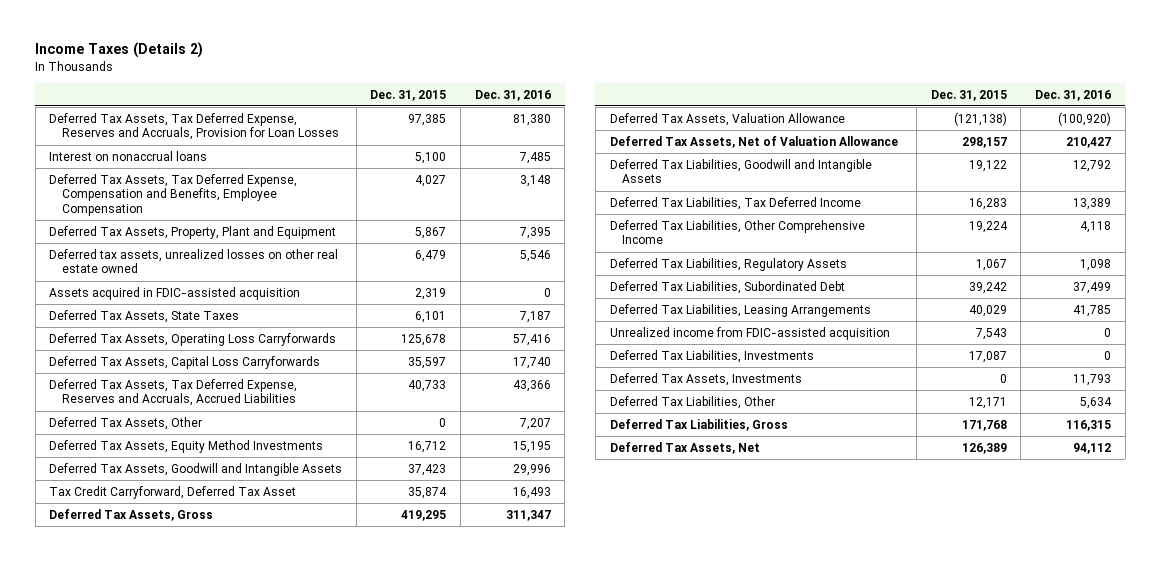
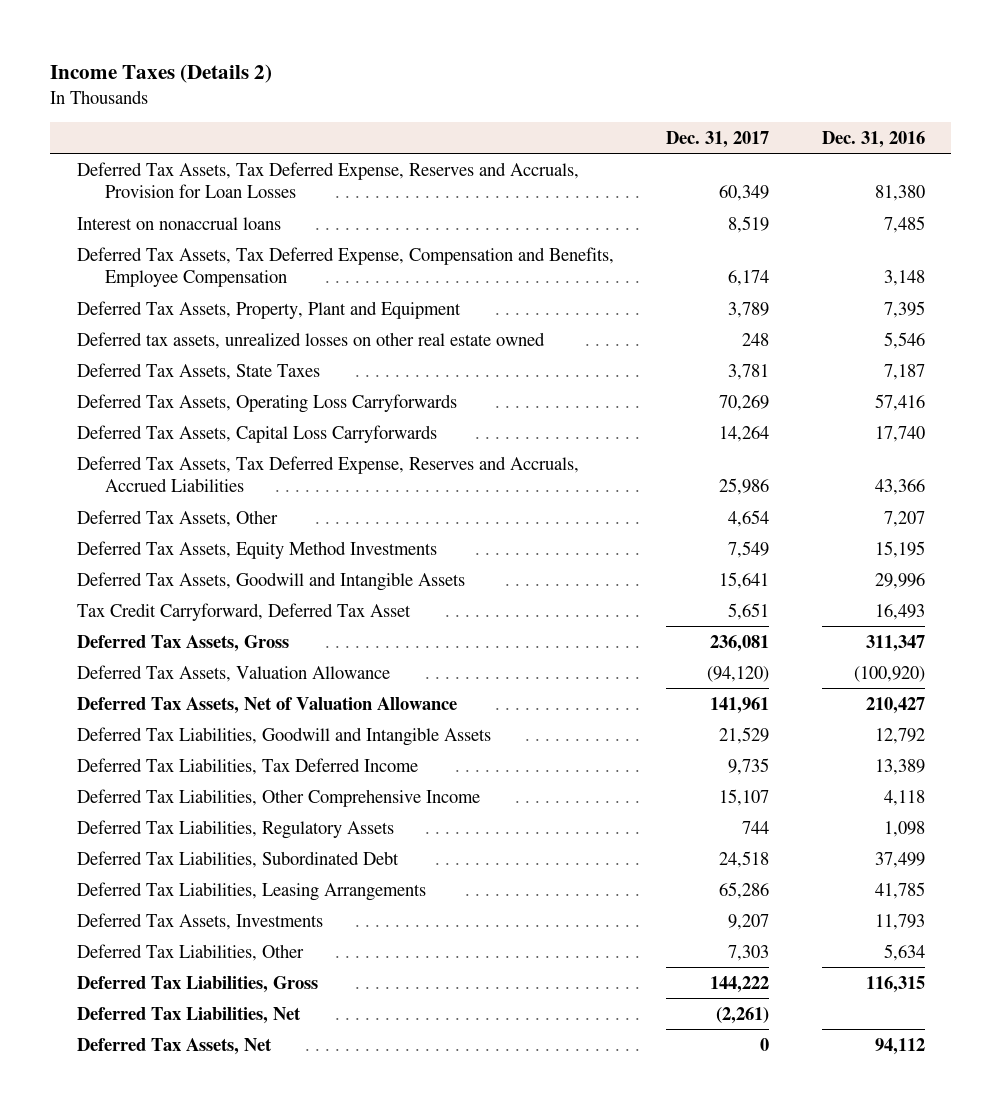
[370,89,447,101] Dec. 31, 2015 -> none
none -> [666,130,770,148] Dec. 31, 2017
[49,286,301,300] Assets acquired in FDIC-assisted acquisition -> none
[609,326,890,340] Unrealized income from FDIC-assisted acquisition -> none
[609,349,814,363] Deferred Tax Liabilities, Investments -> none
none -> [76,1006,301,1024] Deferred Tax Liabilities, Net

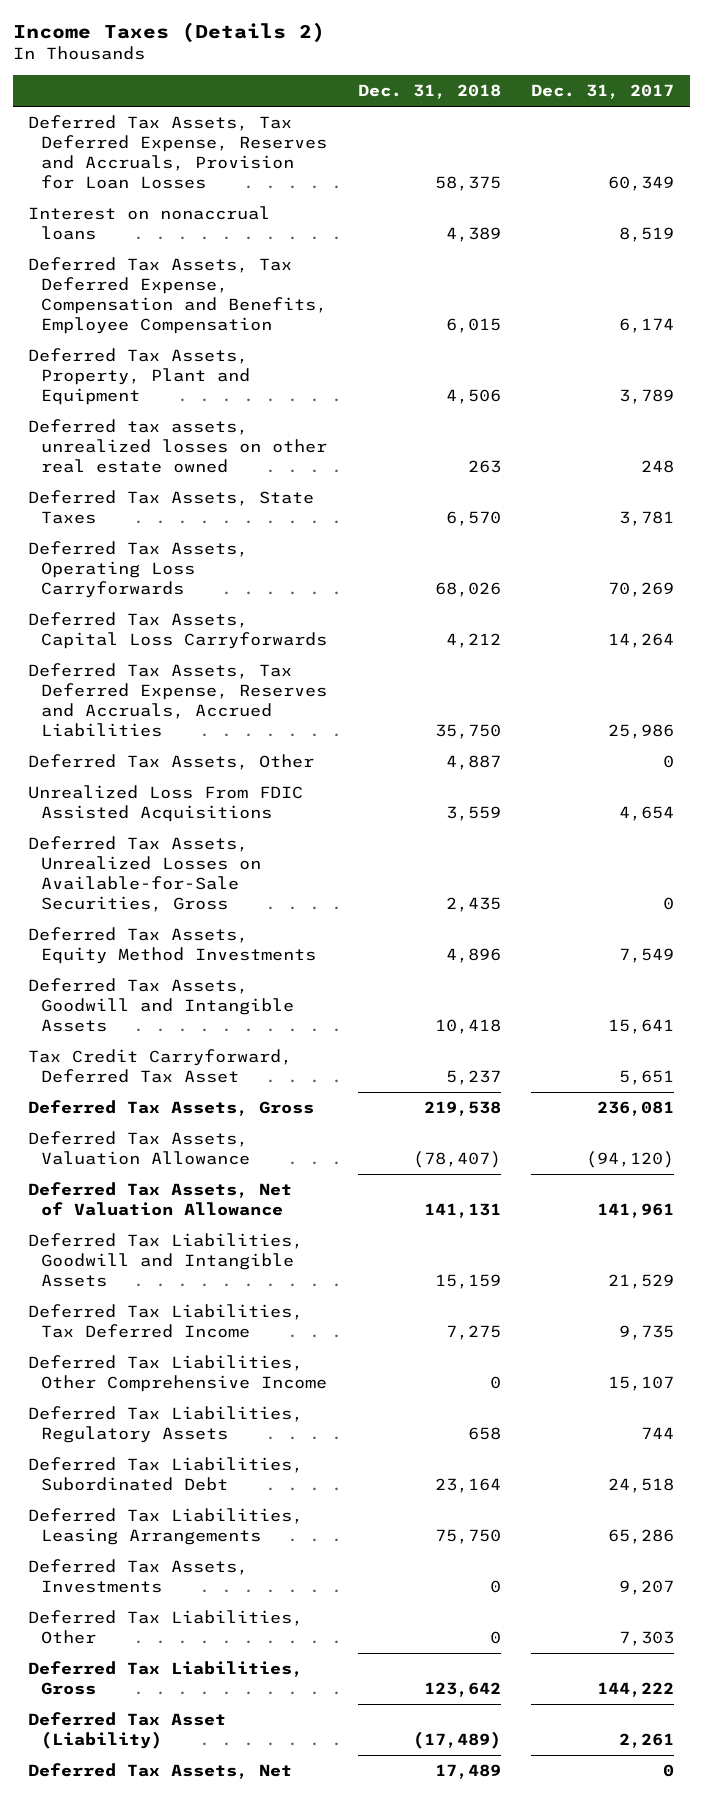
[821,130,925,148] Dec. 31, 2016 -> none
none -> [357,84,501,100] Dec. 31, 2018
[728,509,770,527] 4,654 -> [663,755,675,769] 0
none -> [28,785,304,822] Unrealized Loss From FDIC Assisted Acquisitions
none -> [28,836,262,912] Deferred Tax Assets, Unrealized Losses on Available-for-Sale Securities, Gross
[76,1006,301,1024] Deferred Tax Liabilities, Net -> none
none -> [28,1712,227,1749] Deferred Tax Asset (Liability)

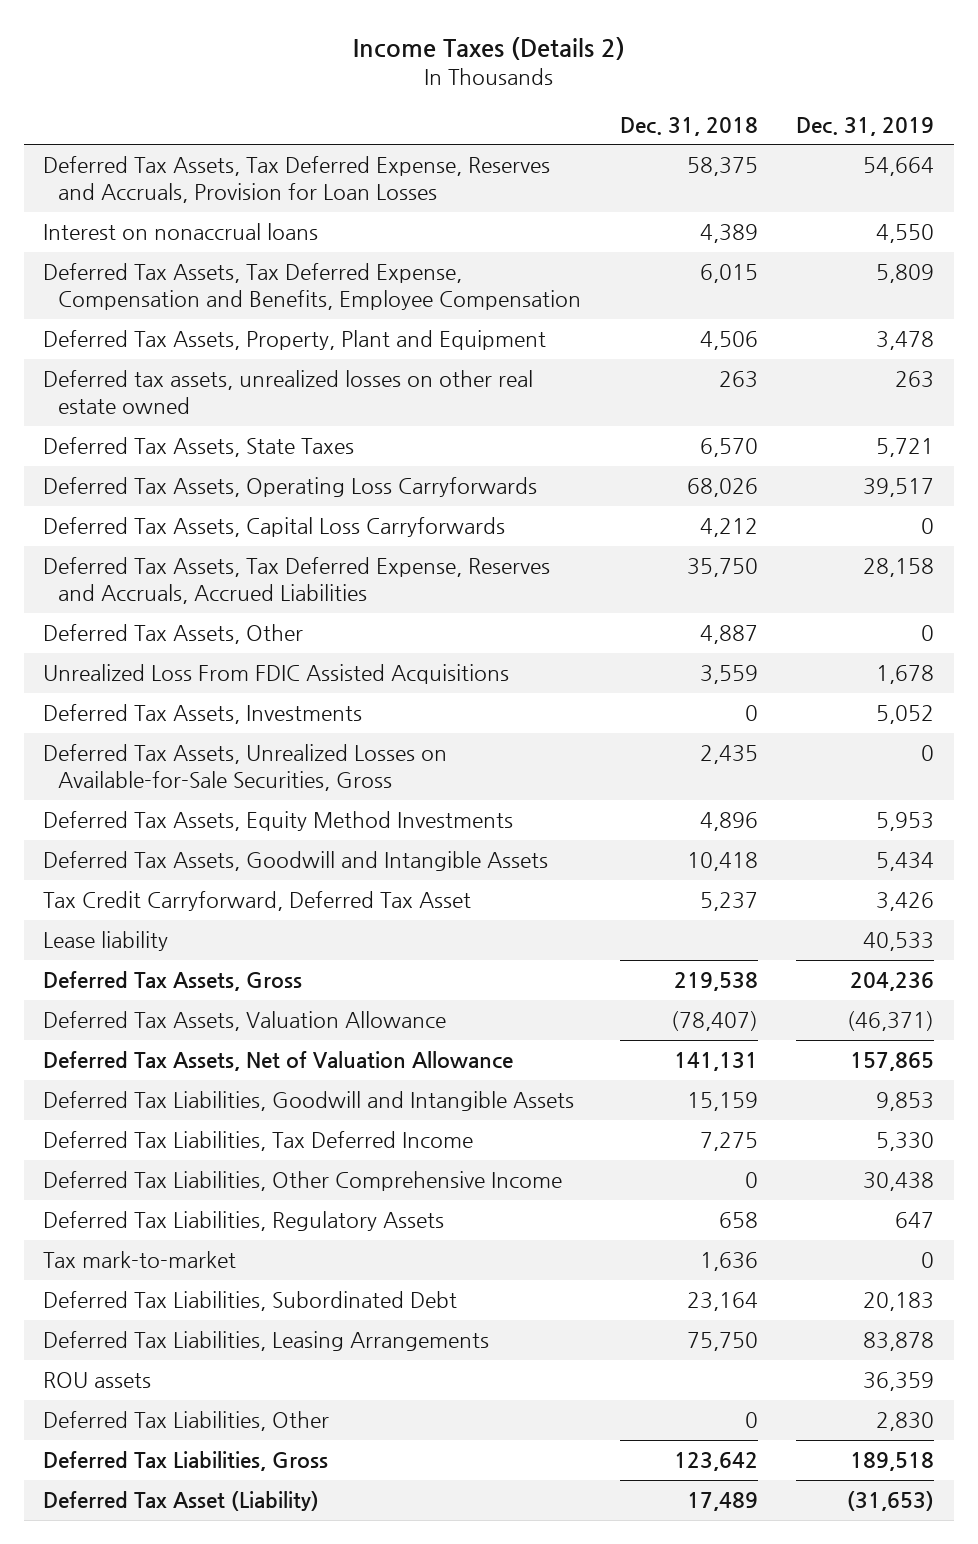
[531,84,675,100] Dec. 31, 2017 -> none
none -> [796,116,935,136] Dec. 31, 2019
[28,1559,249,1593] Deferred Tax Assets, Investments -> [43,704,363,725] Deferred Tax Assets, Investments
none -> [43,931,169,952] Lease liability
none -> [43,1251,237,1269] Tax mark-to-market
none -> [43,1372,152,1389] ROU assets
[28,1763,293,1780] Deferred Tax Assets, Net -> none
[412,1730,501,1749] (17,489) -> [686,1492,758,1512] 17,489

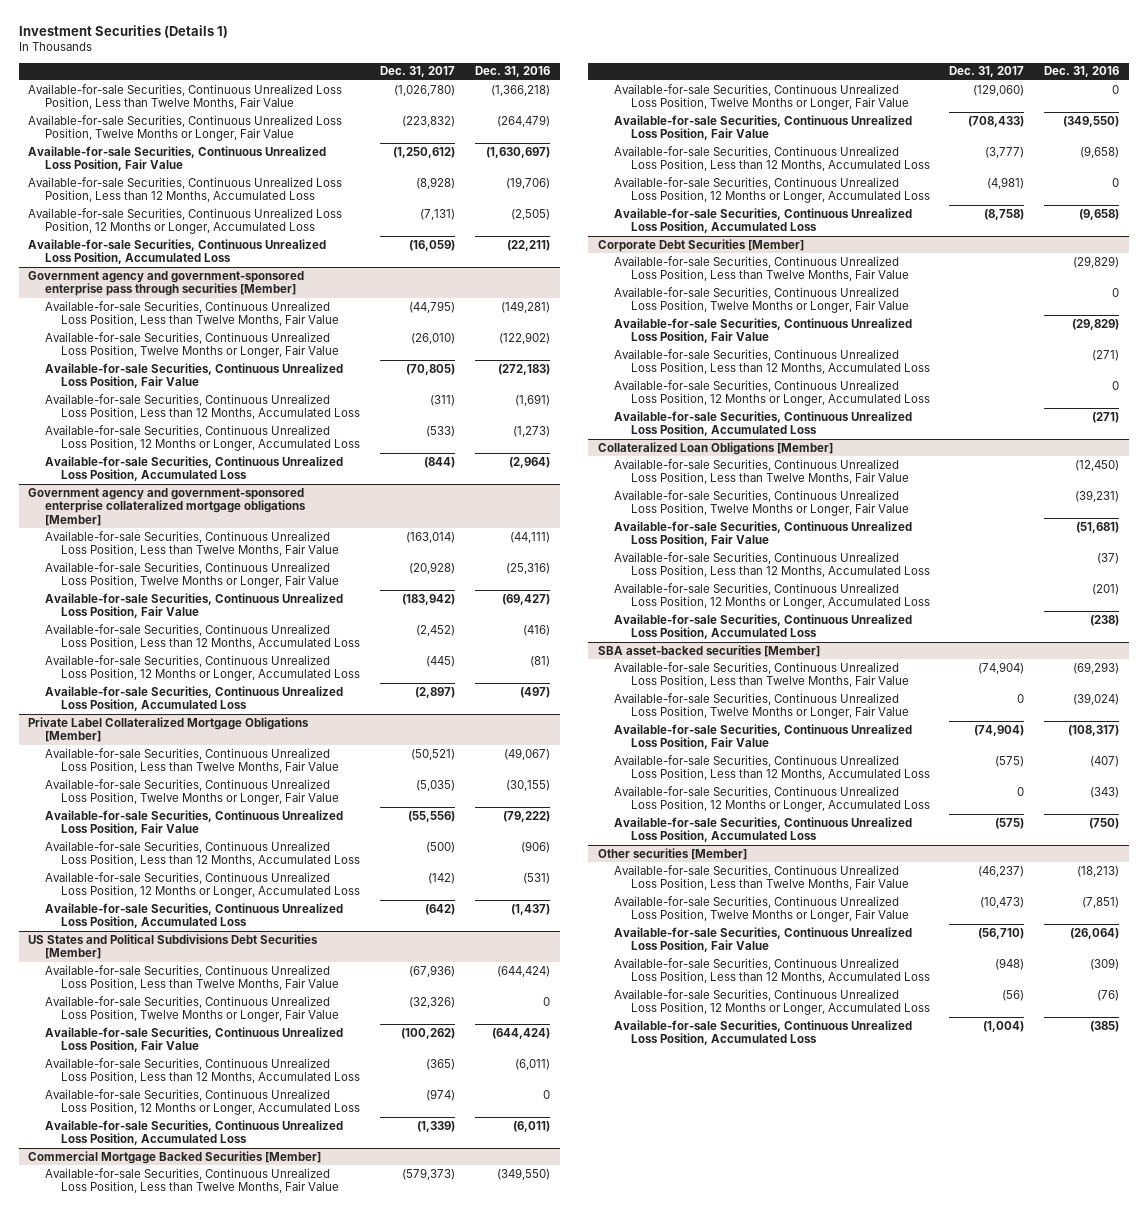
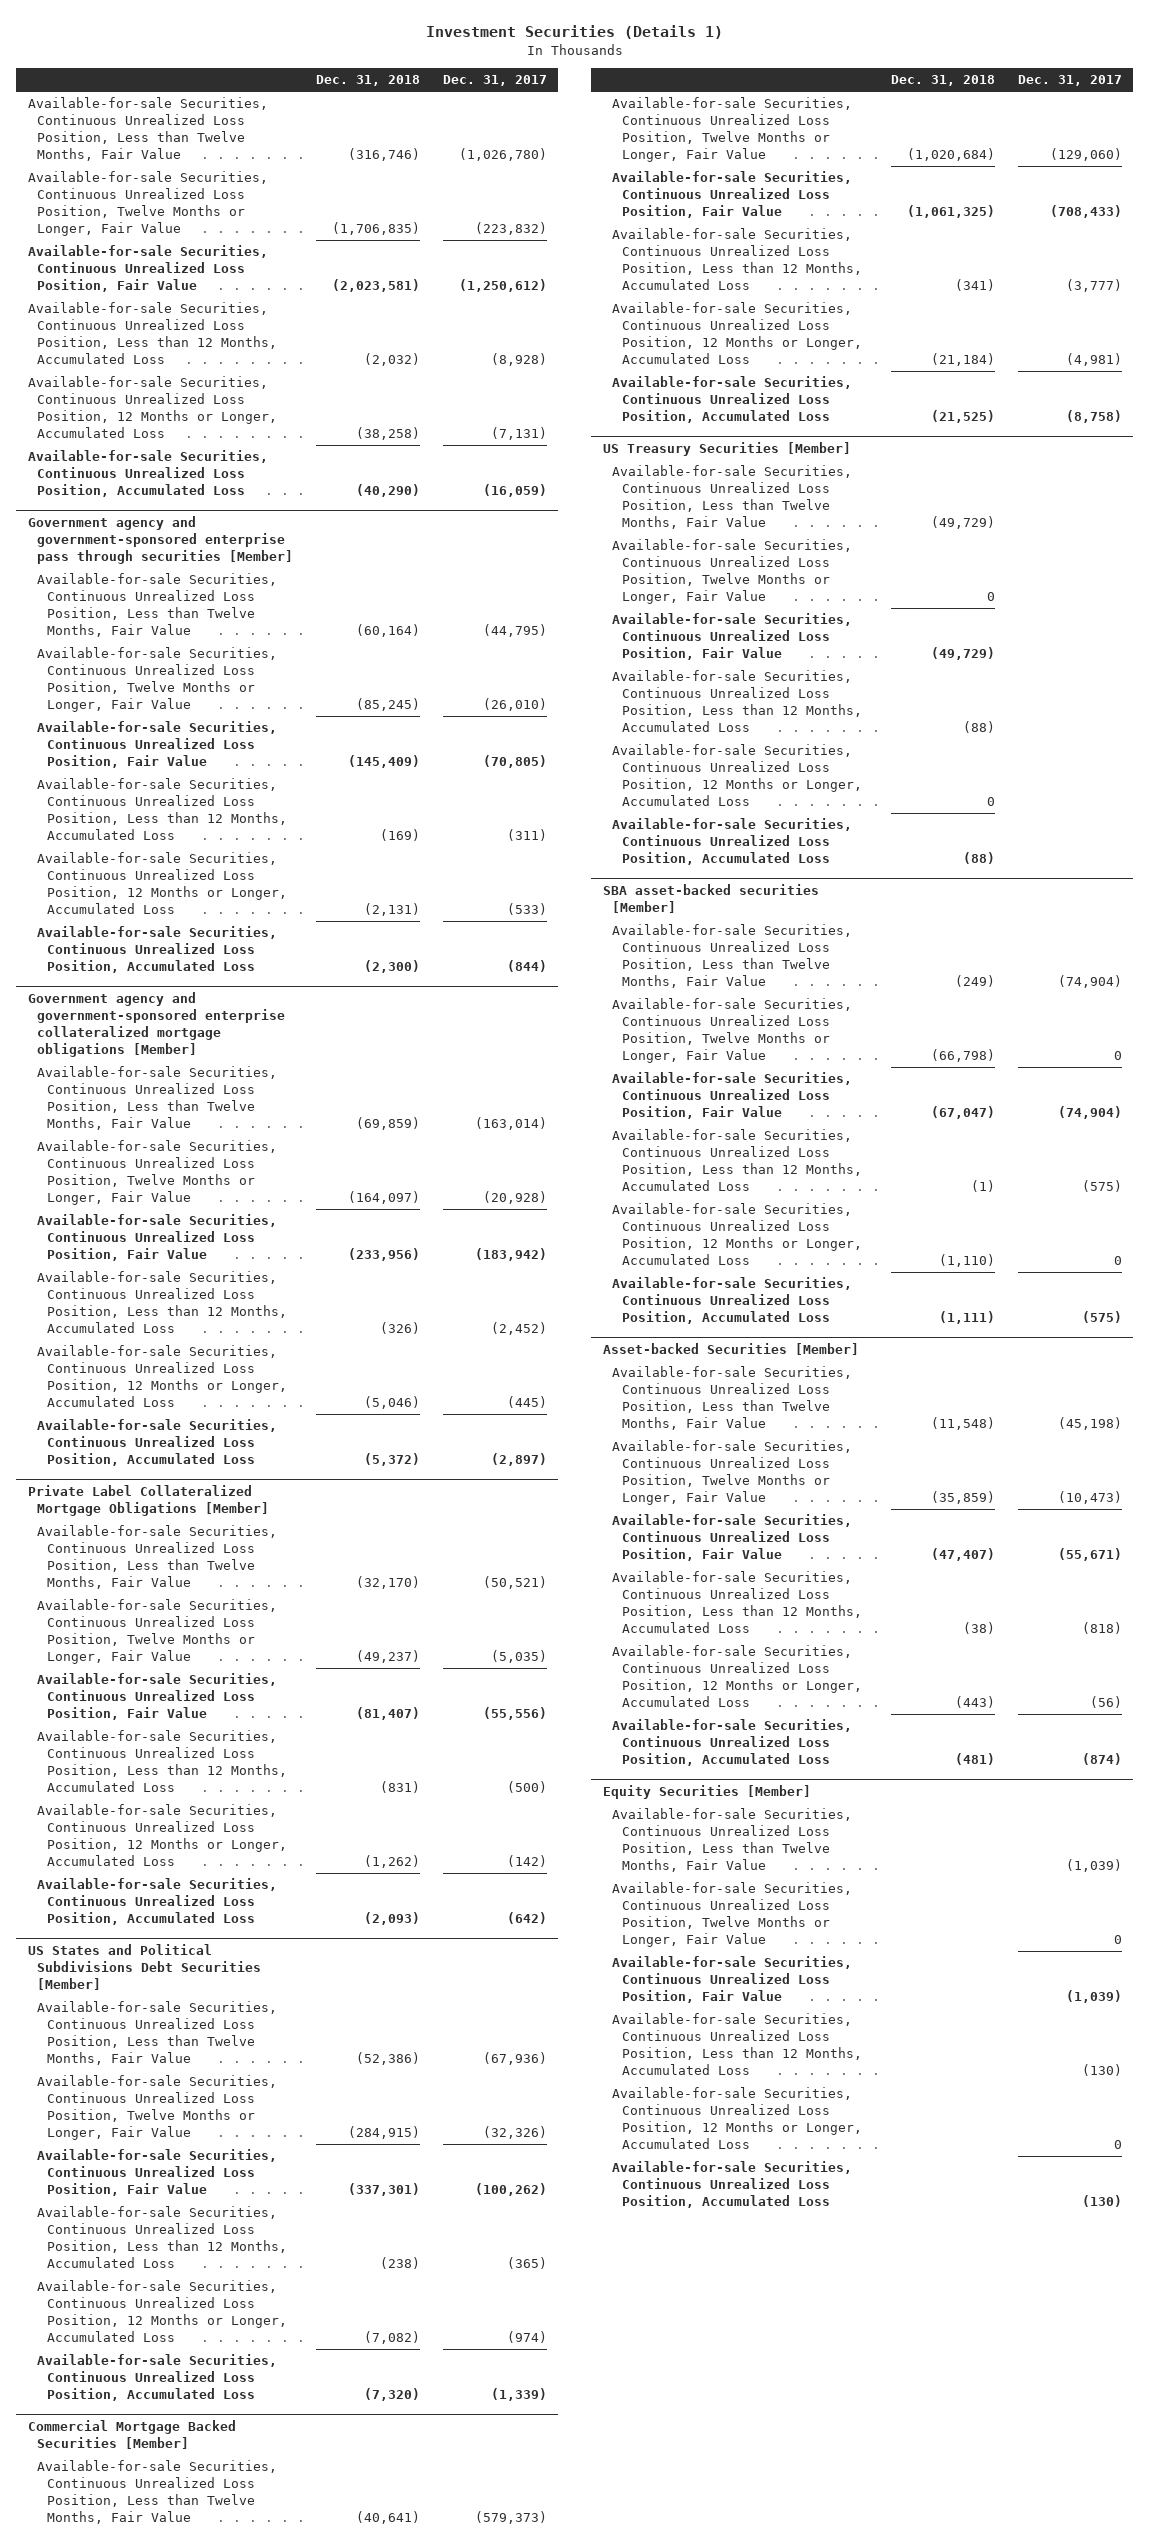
[474,66,550,78] Dec. 31, 2016 -> none
none -> [316,75,421,87] Dec. 31, 2018
[597,238,804,252] Corporate Debt Securities [Member] -> none
[614,255,909,282] Available-for-sale Securities, Continuous Unrealized Loss Position, Less than Twelve Months, Fair Value -> none
[614,286,909,314] Available-for-sale Securities, Continuous Unrealized Loss Position, Twelve Months or Longer, Fair Value -> none
[614,317,913,344] Available-for-sale Securities, Continuous Unrealized Loss Position, Fair Value -> none
[614,348,930,375] Available-for-sale Securities, Continuous Unrealized Loss Position, Less than 12 Months, Accumulated Loss -> none
[614,379,930,407] Available-for-sale Securities, Continuous Unrealized Loss Position, 12 Months or Longer, Accumulated Loss -> none
[614,410,913,437] Available-for-sale Securities, Continuous Unrealized Loss Position, Accumulated Loss -> none
[597,441,833,455] Collateralized Loan Obligations [Member] -> none
none -> [602,441,851,456] US Treasury Securities [Member]
[597,847,747,860] Other securities [Member] -> none
none -> [602,1342,859,1355] Asset-backed Securities [Member]
[978,865,1025,877] (46,237) -> [1058,1417,1123,1431] (45,198)
[978,927,1025,939] (56,710) -> [1058,1548,1123,1562] (55,671)
[995,957,1025,970] (948) -> [1082,1622,1123,1635] (818)
[983,1020,1025,1032] (1,004) -> [1082,1753,1123,1766] (874)
none -> [602,1784,811,1799] Equity Securities [Member]
none -> [612,1808,853,1873] Available-for-sale Securities, Continuous Unrealized Loss Position, Less than Twelve Months, Fair Value
none -> [612,1882,853,1948] Available-for-sale Securities, Continuous Unrealized Loss Position, Twelve Months or Longer, Fair Value
none -> [612,1956,853,2004] Available-for-sale Securities, Continuous Unrealized Loss Position, Fair Value
none -> [612,2013,863,2076] Available-for-sale Securities, Continuous Unrealized Loss Position, Less than 12 Months, Accumulated Loss
none -> [612,2087,863,2150] Available-for-sale Securities, Continuous Unrealized Loss Position, 12 Months or Longer, Accumulated Loss
none -> [612,2161,853,2209] Available-for-sale Securities, Continuous Unrealized Loss Position, Accumulated Loss

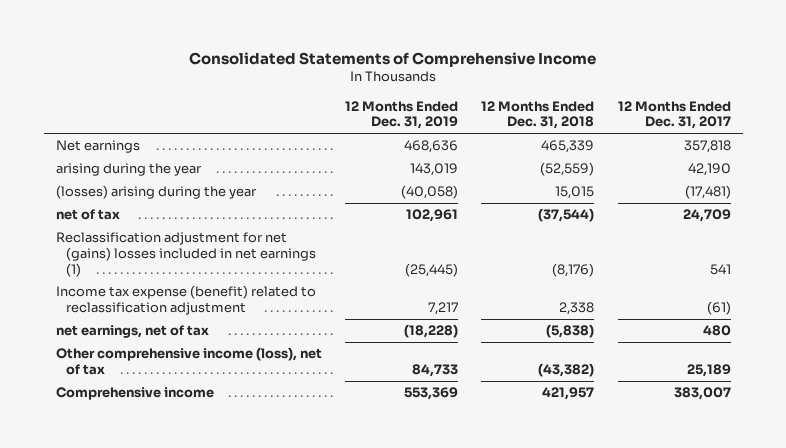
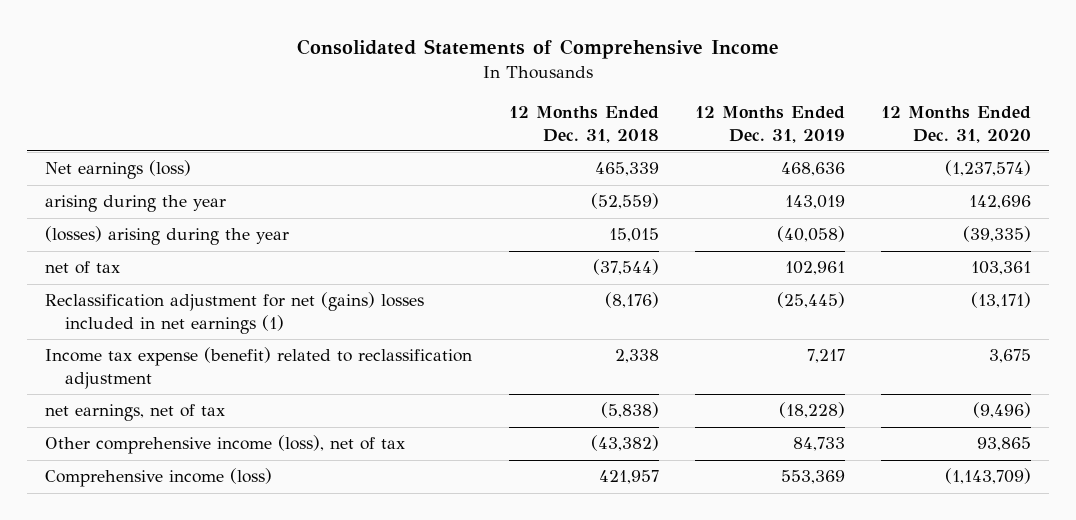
[617,100,731,130] 12 Months Ended Dec. 31, 2017 -> none
none -> [880,105,1031,143] 12 Months Ended Dec. 31, 2020
[55,140,140,154] Net earnings -> [45,160,192,180] Net earnings (loss)
[55,387,214,401] Comprehensive income -> [45,468,273,488] Comprehensive income (loss)

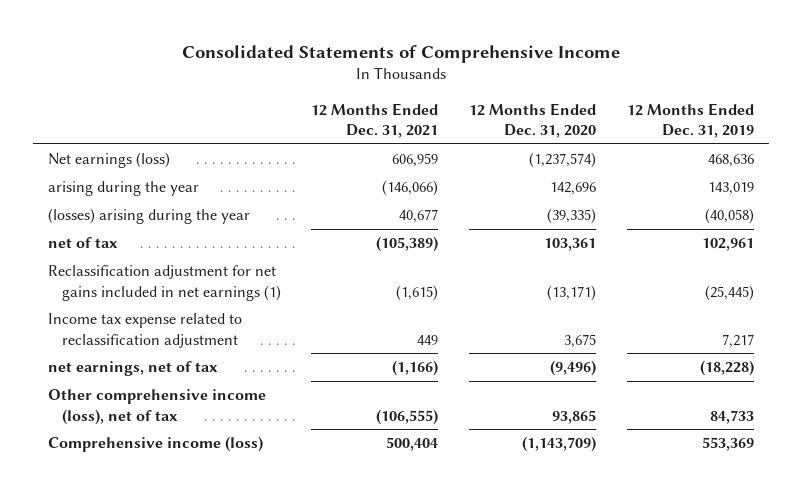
[508,105,659,143] 12 Months Ended Dec. 31, 2018 -> none
none -> [311,102,439,139] 12 Months Ended Dec. 31, 2021
[45,292,425,335] Reclassification adjustment for net (gains) losses included in net earnings (1) -> [48,265,281,301] Reclassification adjustment for net gains included in net earnings (1)
[45,347,473,390] Income tax expense (benefit) related to reclassification adjustment -> [48,313,243,348] Income tax expense related to reclassification adjustment

